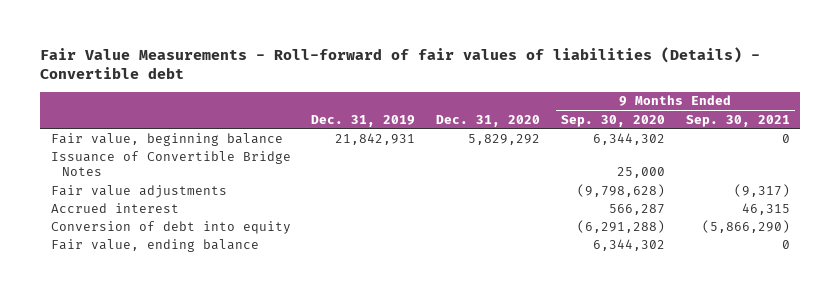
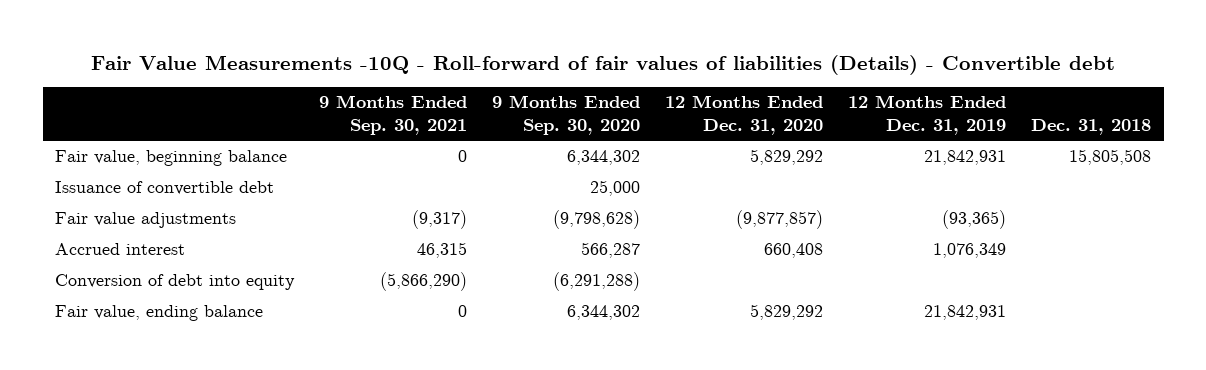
[40,46,761,80] Fair Value Measurements - Roll-forward of fair values of liabilities (Details) - Convertible debt -> [91,54,1116,75] Fair Value Measurements -10Q - Roll-forward of fair values of liabilities (Details) - Convertible debt
[311,114,416,127] Dec. 31, 2019 -> none
[436,114,541,127] Dec. 31, 2020 -> none
none -> [665,95,824,135] 12 Months Ended Dec. 31, 2020
none -> [848,95,1007,135] 12 Months Ended Dec. 31, 2019
none -> [1031,118,1152,135] Dec. 31, 2018
[50,150,291,176] Issuance of Convertible Bridge Notes -> [55,181,275,196] Issuance of convertible debt

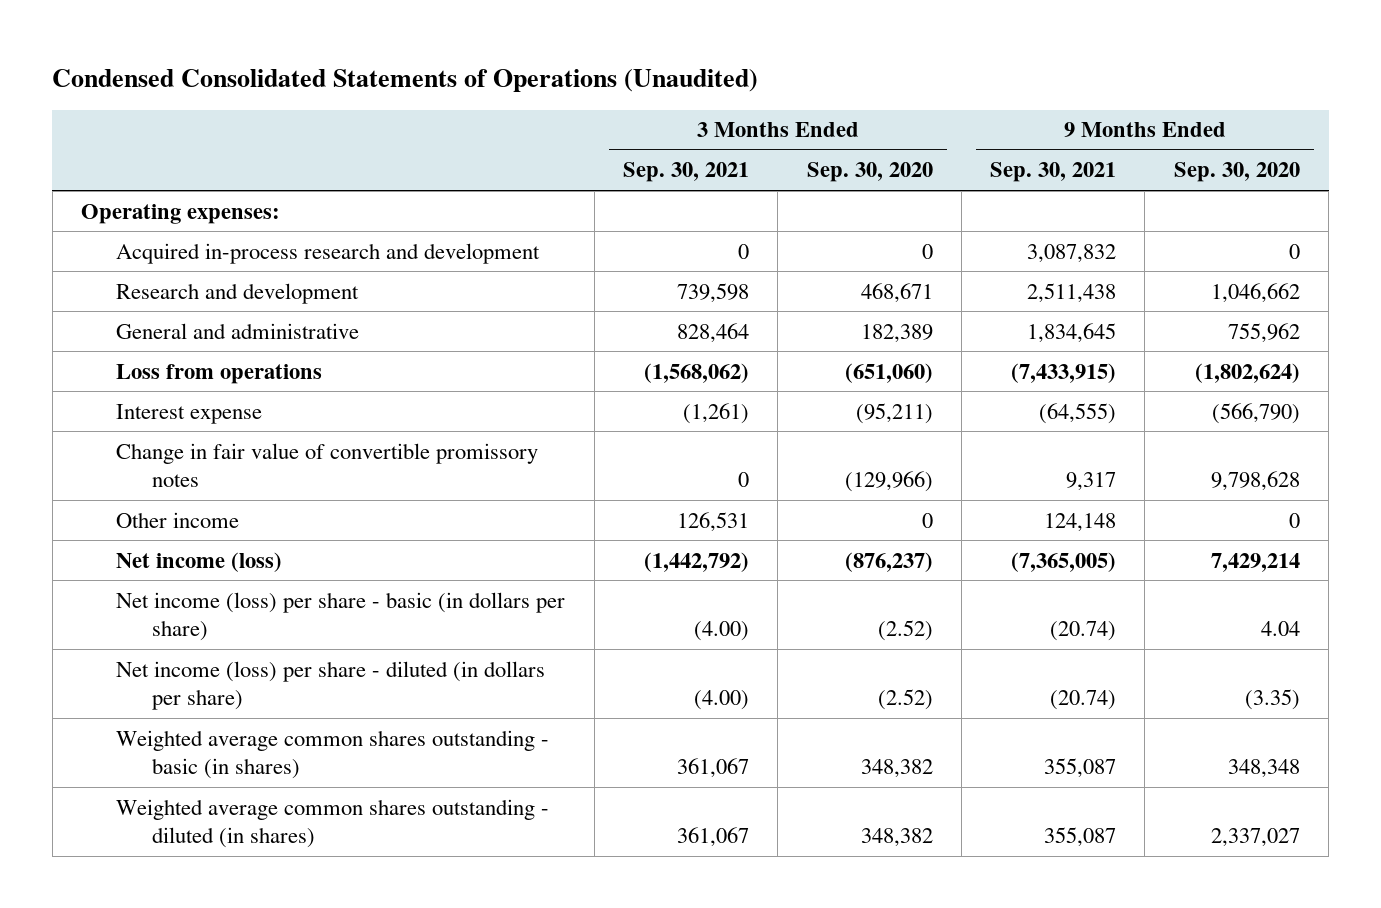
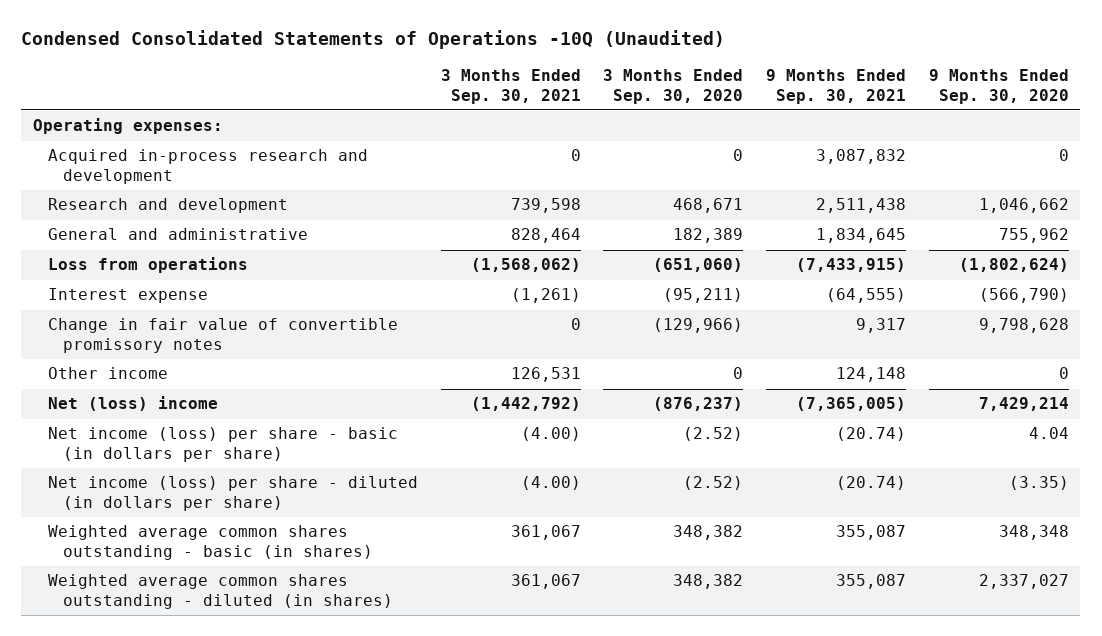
[52,69,759,93] Condensed Consolidated Statements of Operations (Unaudited) -> [21,30,726,50] Condensed Consolidated Statements of Operations -10Q (Unaudited)
[116,551,283,572] Net income (loss) -> [47,396,218,412] Net (loss) income

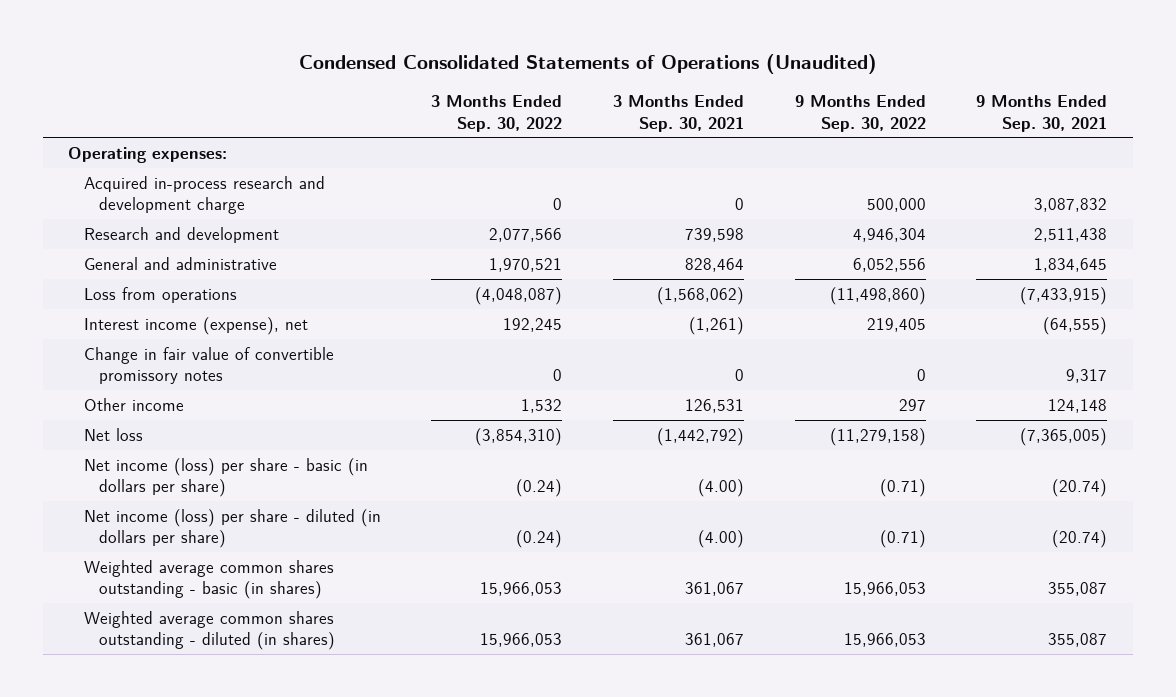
[21,30,726,50] Condensed Consolidated Statements of Operations -10Q (Unaudited) -> [298,54,877,75] Condensed Consolidated Statements of Operations (Unaudited)
[603,68,744,104] 3 Months Ended Sep. 30, 2020 -> none
[928,68,1069,104] 9 Months Ended Sep. 30, 2020 -> none
none -> [431,95,563,132] 3 Months Ended Sep. 30, 2022
none -> [794,95,926,132] 9 Months Ended Sep. 30, 2022
[47,149,368,185] Acquired in-process research and development -> [83,175,325,215] Acquired in-process research and development charge
[47,288,208,304] Interest expense -> [83,316,308,335] Interest income (expense), net
[47,396,218,412] Net (loss) income -> [83,427,143,441] Net loss

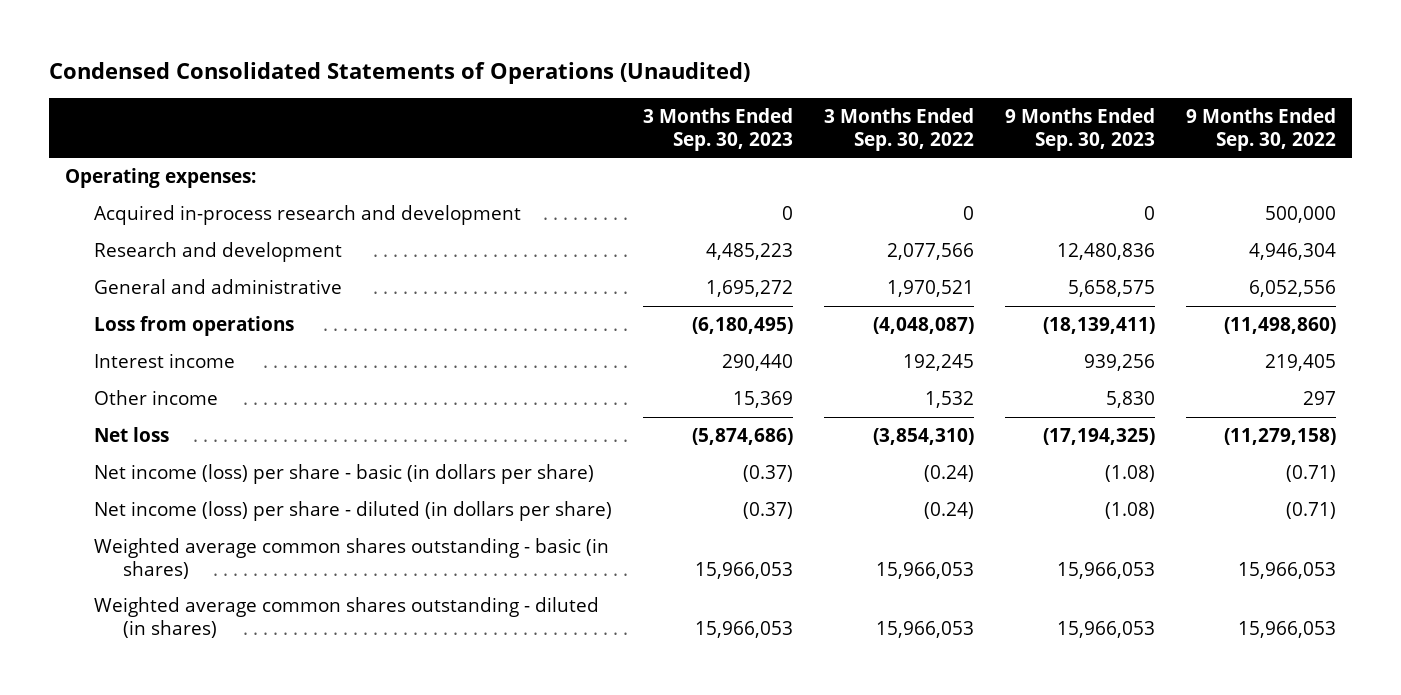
[613,95,745,132] 3 Months Ended Sep. 30, 2021 -> none
[976,95,1108,132] 9 Months Ended Sep. 30, 2021 -> none
none -> [643,108,794,151] 3 Months Ended Sep. 30, 2023
none -> [1005,108,1156,151] 9 Months Ended Sep. 30, 2023
[83,175,325,215] Acquired in-process research and development charge -> [94,205,522,226] Acquired in-process research and development
[83,346,334,385] Change in fair value of convertible promissory notes -> none
[83,316,308,335] Interest income (expense), net -> [94,353,236,369] Interest income

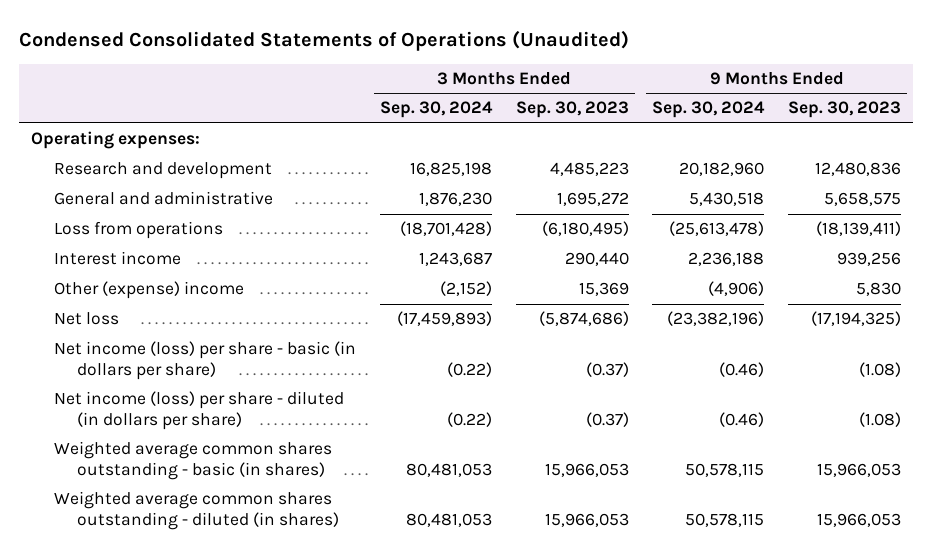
[824,108,975,151] 3 Months Ended Sep. 30, 2022 -> none
[1186,108,1337,151] 9 Months Ended Sep. 30, 2022 -> none
none -> [379,101,493,119] Sep. 30, 2024
none -> [652,101,766,119] Sep. 30, 2024
[94,205,522,226] Acquired in-process research and development -> none
[94,390,219,406] Other income -> [54,281,245,300] Other (expense) income

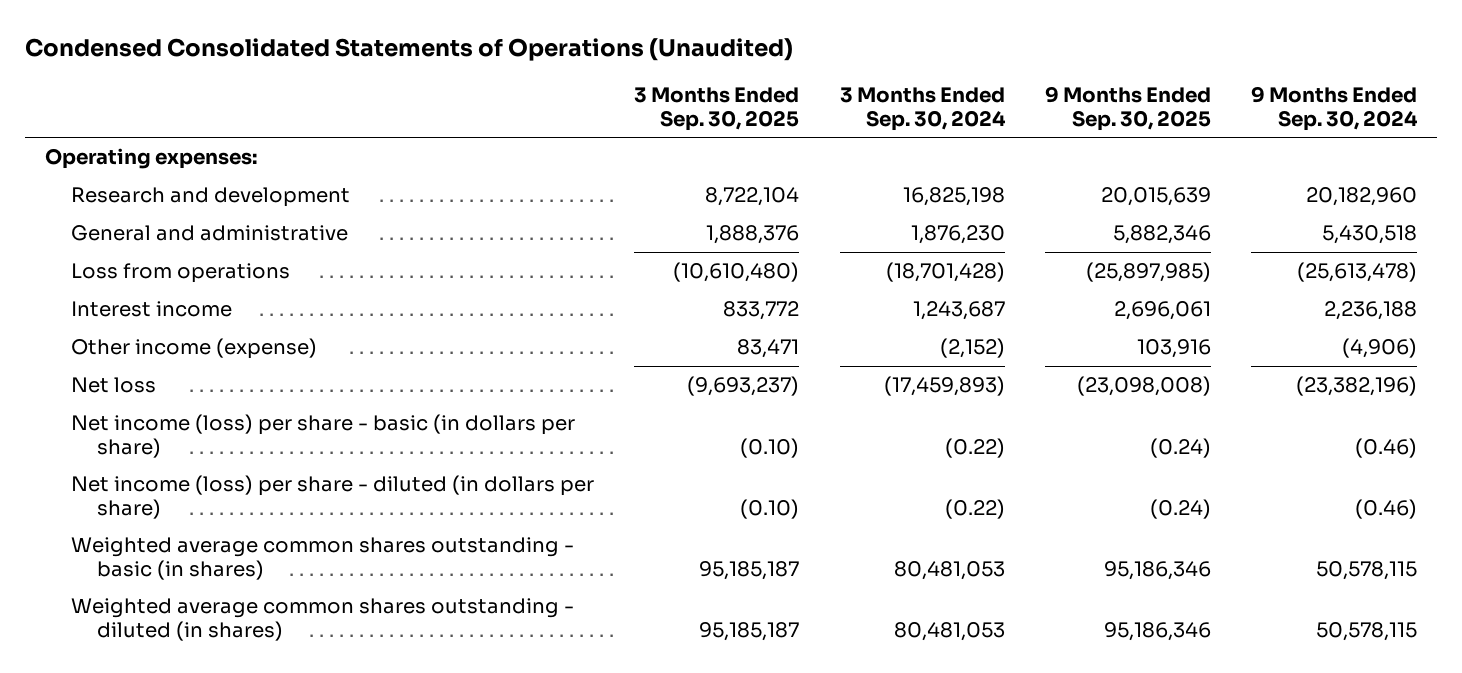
[515,101,629,119] Sep. 30, 2023 -> none
[788,101,902,119] Sep. 30, 2023 -> none
none -> [634,87,800,131] 3 Months Ended Sep. 30, 2025
none -> [1044,86,1211,131] 9 Months Ended Sep. 30, 2025
[54,281,245,300] Other (expense) income -> [71,338,318,360] Other income (expense)

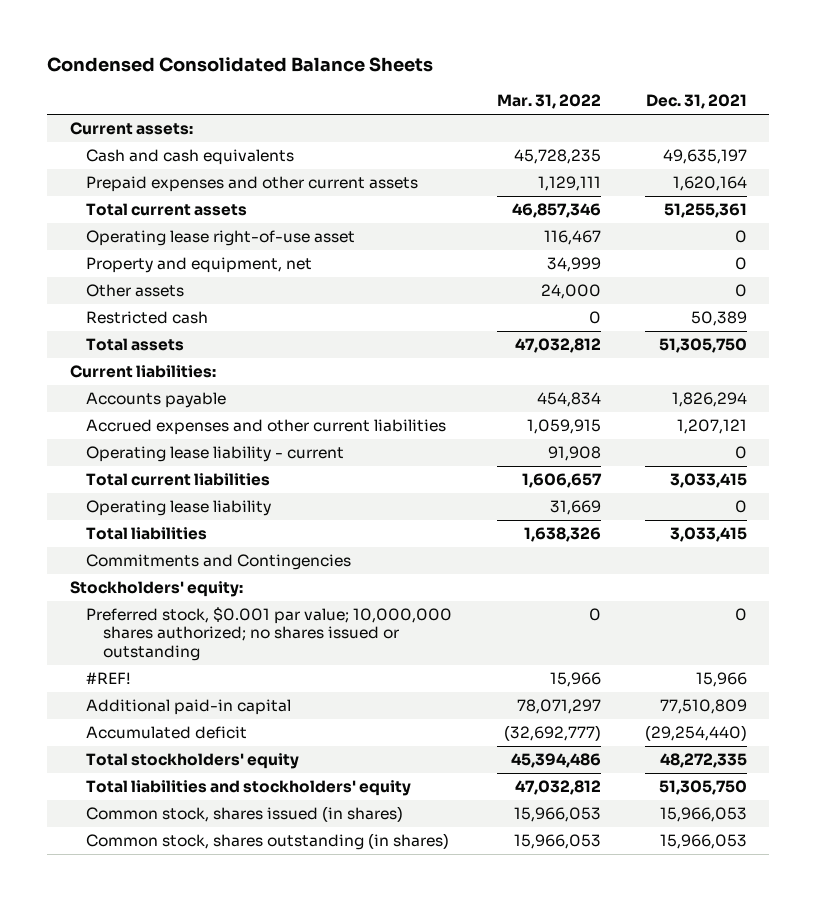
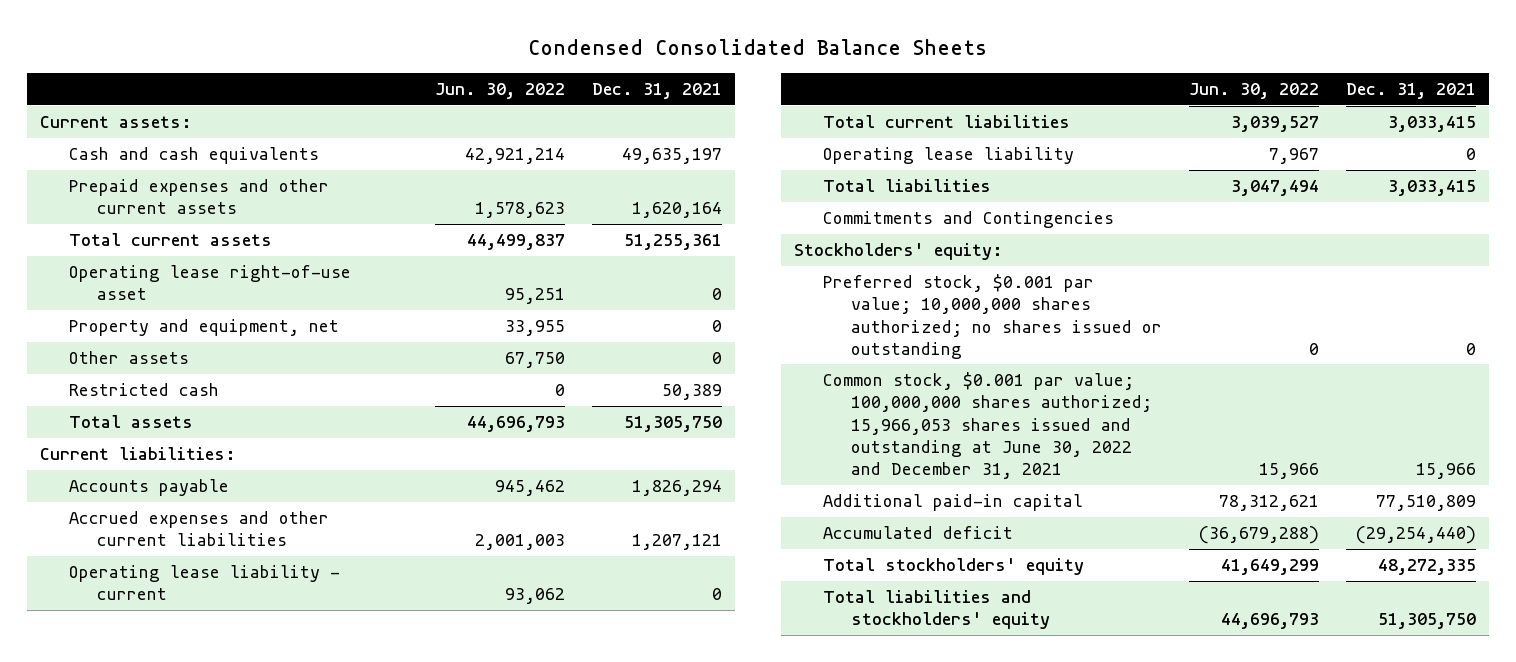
[496,94,601,110] Mar. 31, 2022 -> none
none -> [435,83,566,100] Jun. 30, 2022
[86,672,132,685] #REF! -> [822,372,1153,479] Common stock, $0.001 par value; 100,000,000 shares authorized; 15,966,053 shares issued and outstanding at June 30, 2022 and December 31, 2021
[86,806,404,823] Common stock, shares issued (in shares) -> none
[86,833,450,851] Common stock, shares outstanding (in shares) -> none

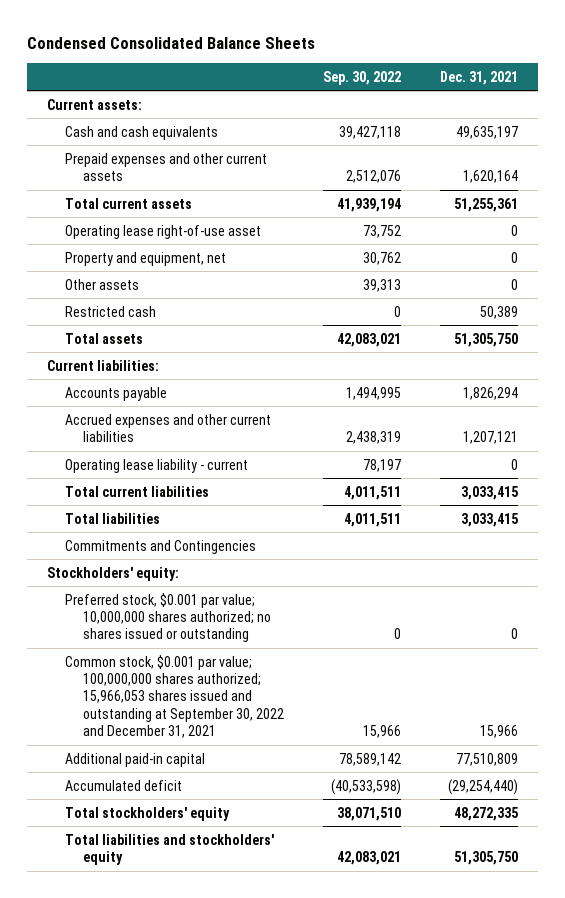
[435,83,566,100] Jun. 30, 2022 -> none
none -> [322,70,401,85] Sep. 30, 2022
[822,147,1074,165] Operating lease liability -> none
[822,372,1153,479] Common stock, $0.001 par value; 100,000,000 shares authorized; 15,966,053 shares issued and outstanding at June 30, 2022 and December 31, 2021 -> [64,654,284,739] Common stock, $0.001 par value; 100,000,000 shares authorized; 15,966,053 shares issued and outstanding at September 30, 2022 and December 31, 2021

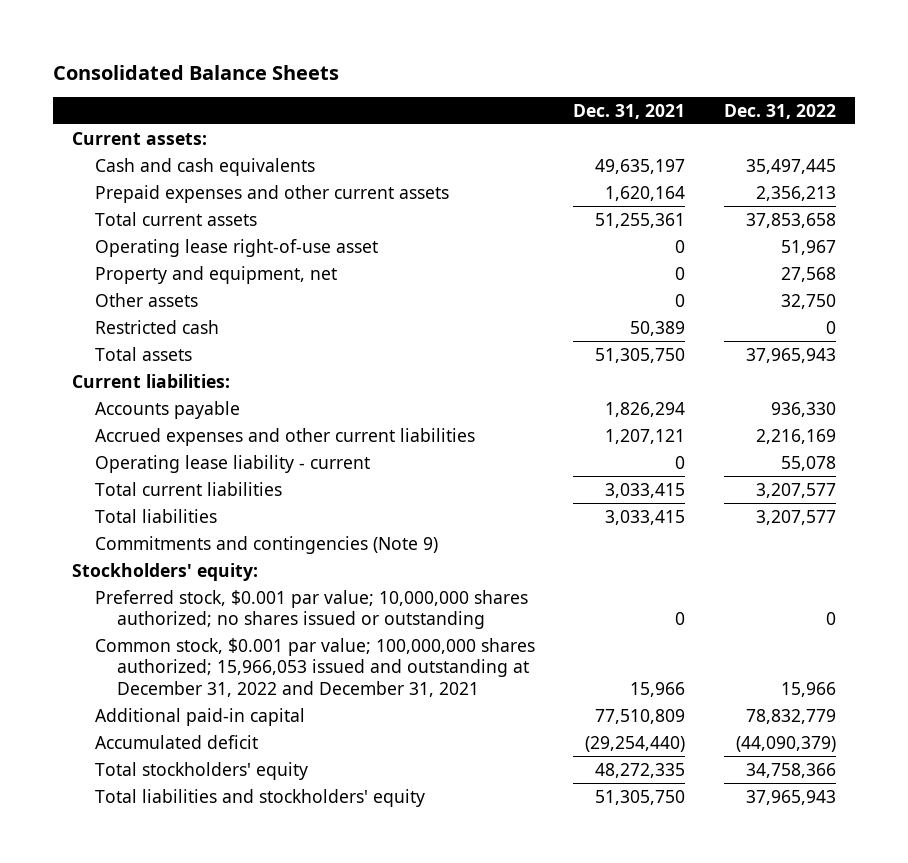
[27,37,316,50] Condensed Consolidated Balance Sheets -> [52,64,339,80] Consolidated Balance Sheets
[322,70,401,85] Sep. 30, 2022 -> none
none -> [723,103,836,119] Dec. 31, 2022
[64,539,256,554] Commitments and Contingencies -> [94,535,438,554] Commitments and contingencies (Note 9)
[64,654,284,739] Common stock, $0.001 par value; 100,000,000 shares authorized; 15,966,053 shares issued and outstanding at September 30, 2022 and December 31, 2021 -> [94,637,535,697] Common stock, $0.001 par value; 100,000,000 shares authorized; 15,966,053 issued and outstanding at December 31, 2022 and December 31, 2021

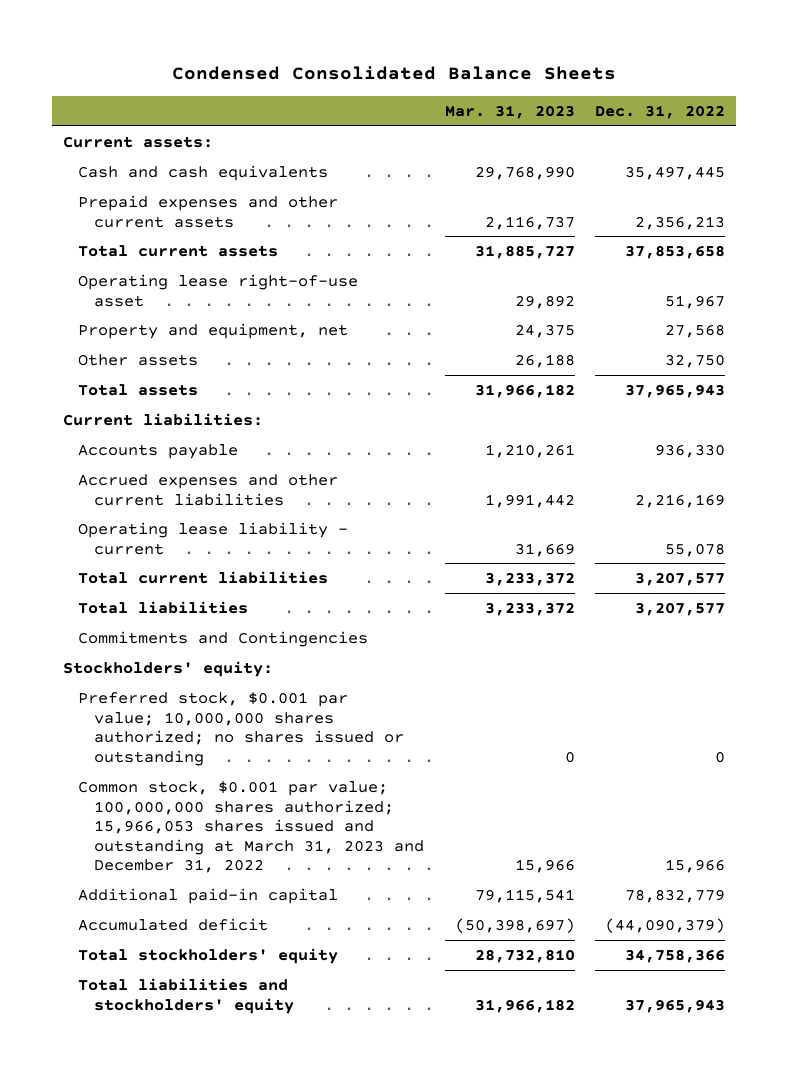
[52,64,339,80] Consolidated Balance Sheets -> [172,65,617,80] Condensed Consolidated Balance Sheets
[573,103,686,119] Dec. 31, 2021 -> none
none -> [444,104,575,119] Mar. 31, 2023
[94,319,219,334] Restricted cash -> none
[94,535,438,554] Commitments and contingencies (Note 9) -> [78,630,369,647] Commitments and Contingencies
[94,637,535,697] Common stock, $0.001 par value; 100,000,000 shares authorized; 15,966,053 issued and outstanding at December 31, 2022 and December 31, 2021 -> [78,780,424,874] Common stock, $0.001 par value; 100,000,000 shares authorized; 15,966,053 shares issued and outstanding at March 31, 2023 and December 31, 2022

